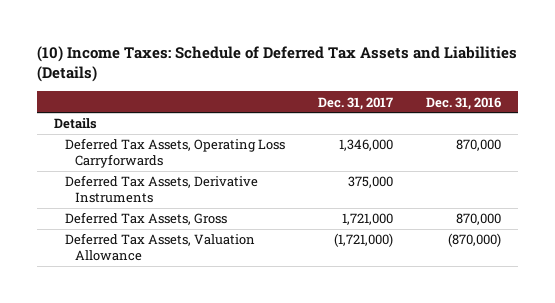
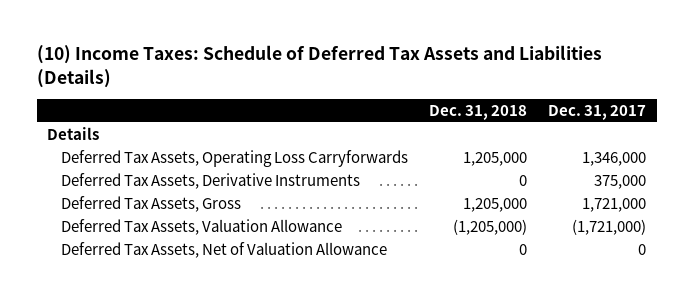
[426,96,502,110] Dec. 31, 2016 -> none
none -> [429,104,528,120] Dec. 31, 2018
none -> [60,241,387,258] Deferred Tax Assets, Net of Valuation Allowance

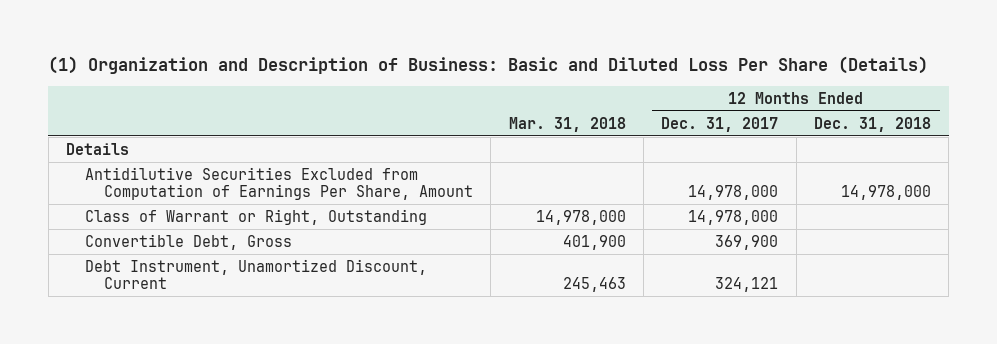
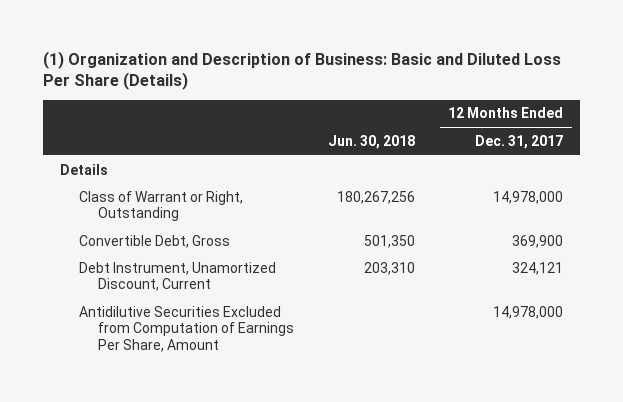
[508,116,626,132] Mar. 31, 2018 -> none
[813,116,931,132] Dec. 31, 2018 -> none
none -> [327,134,415,149] Jun. 30, 2018
[85,166,474,200] Antidilutive Securities Excluded from Computation of Earnings Per Share, Amount -> [79,305,295,353] Antidilutive Securities Excluded from Computation of Earnings Per Share, Amount

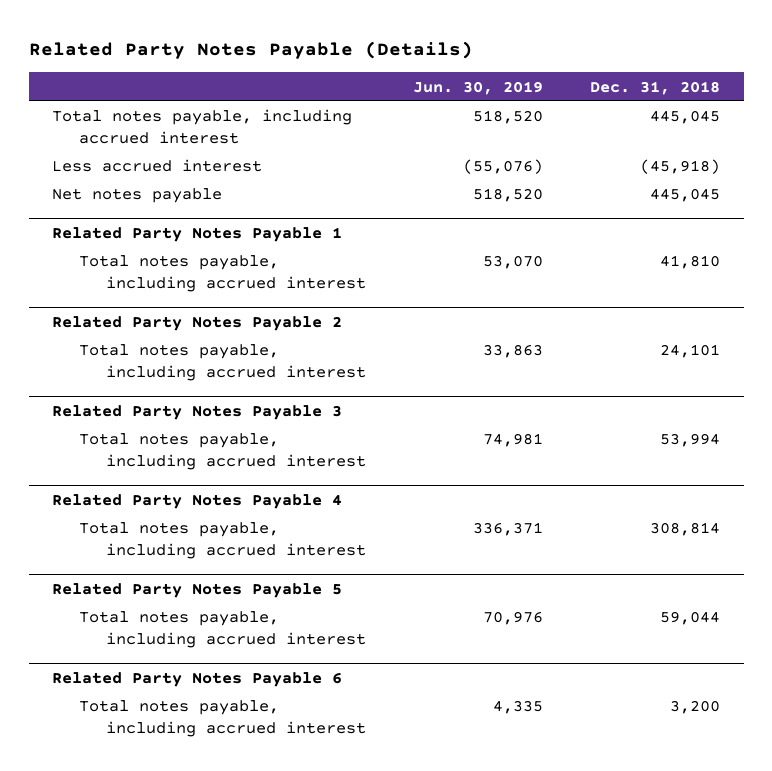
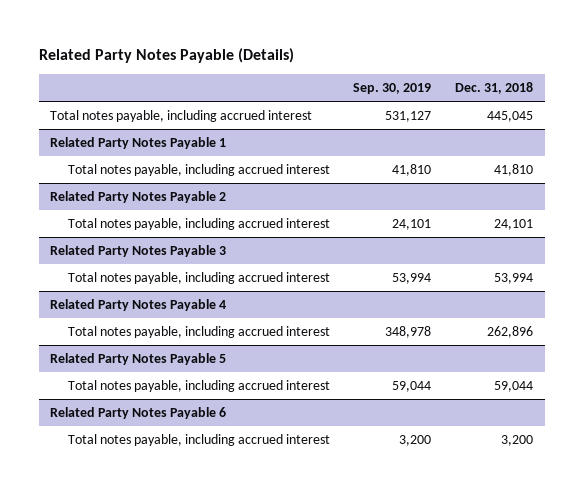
[412,80,543,95] Jun. 30, 2019 -> none
none -> [353,83,432,95] Sep. 30, 2019
[52,159,263,173] Less accrued interest -> none
[52,188,223,204] Net notes payable -> none
[650,522,721,537] 308,814 -> [487,325,534,338] 262,896

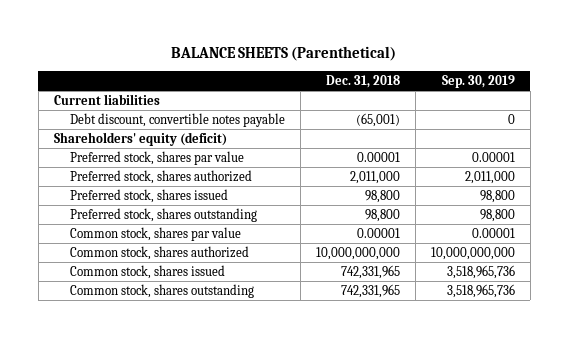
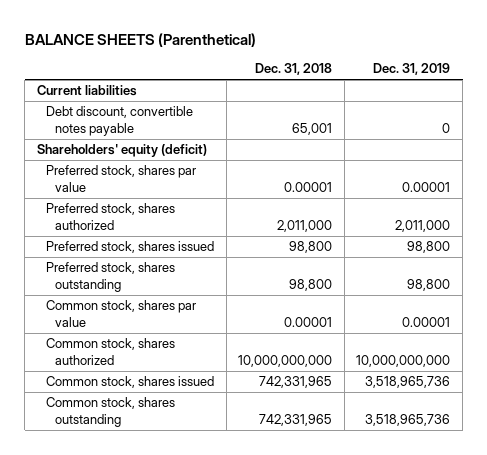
[441,75,515,89] Sep. 30, 2019 -> none
none -> [373,63,451,76] Dec. 31, 2019
[355,112,400,127] (65,001) -> [292,122,333,135] 65,001

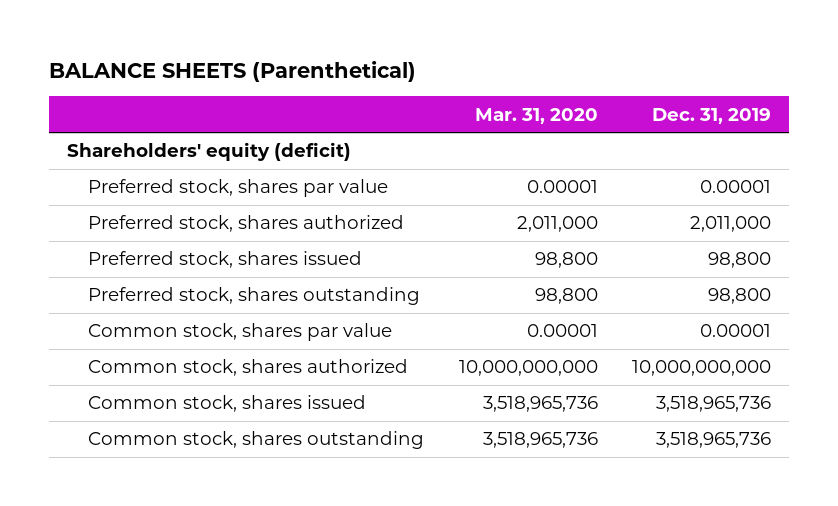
[255,63,333,76] Dec. 31, 2018 -> none
none -> [474,107,598,124] Mar. 31, 2020
[36,85,137,97] Current liabilities -> none
[45,106,193,136] Debt discount, convertible notes payable -> none

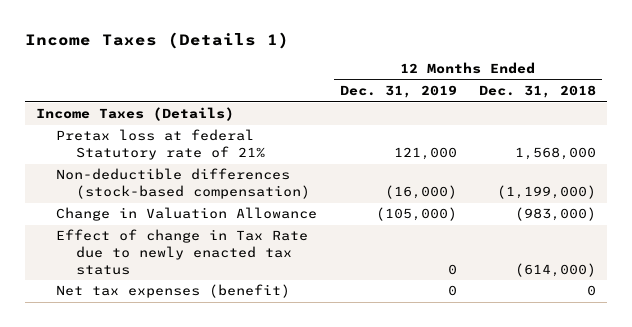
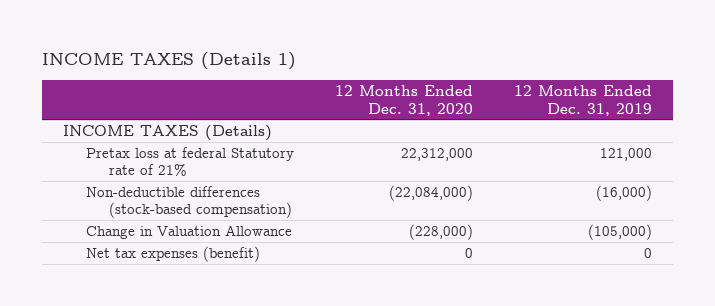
[24,31,289,49] Income Taxes (Details 1) -> [42,52,297,71] INCOME TAXES (Details 1)
[478,85,596,99] Dec. 31, 2018 -> none
none -> [334,85,473,116] 12 Months Ended Dec. 31, 2020
[36,107,235,122] Income Taxes (Details) -> [62,125,272,142] INCOME TAXES (Details)
[56,229,309,275] Effect of change in Tax Rate due to newly enacted tax status -> none

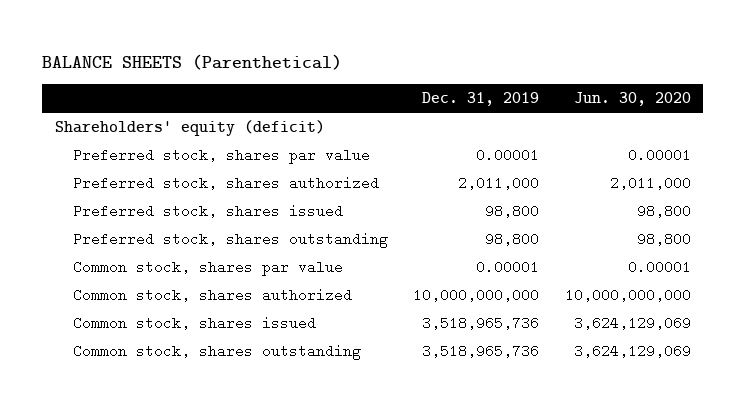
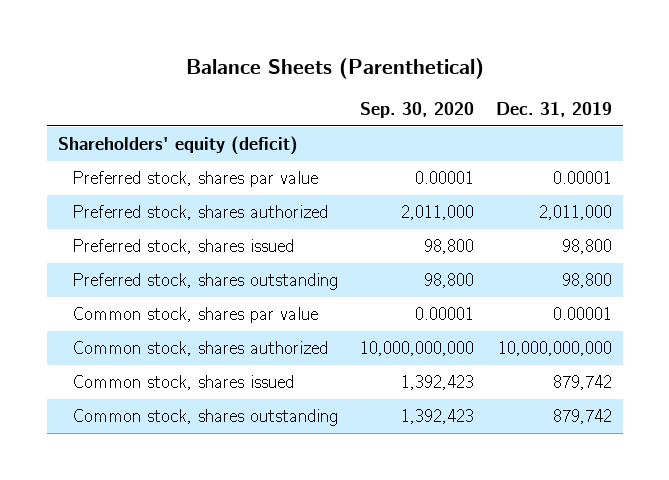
[42,53,343,70] BALANCE SHEETS (Parenthetical) -> [185,58,484,80] Balance Sheets (Parenthetical)
[573,92,691,107] Jun. 30, 2020 -> none
none -> [360,101,475,118] Sep. 30, 2020
[422,315,540,330] 3,518,965,736 -> [552,375,612,391] 879,742
[422,343,540,358] 3,518,965,736 -> [552,409,612,425] 879,742

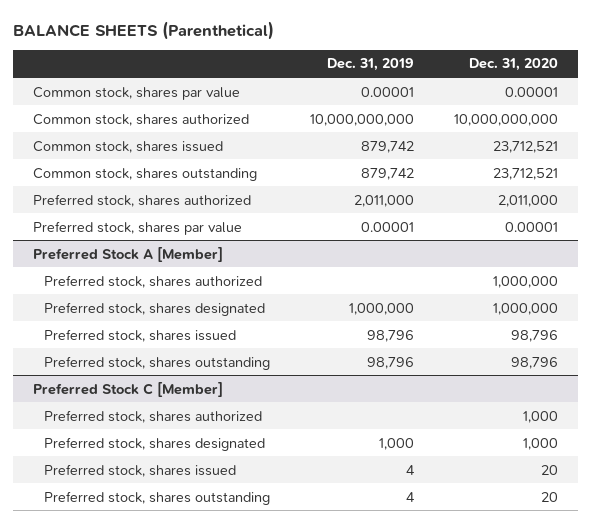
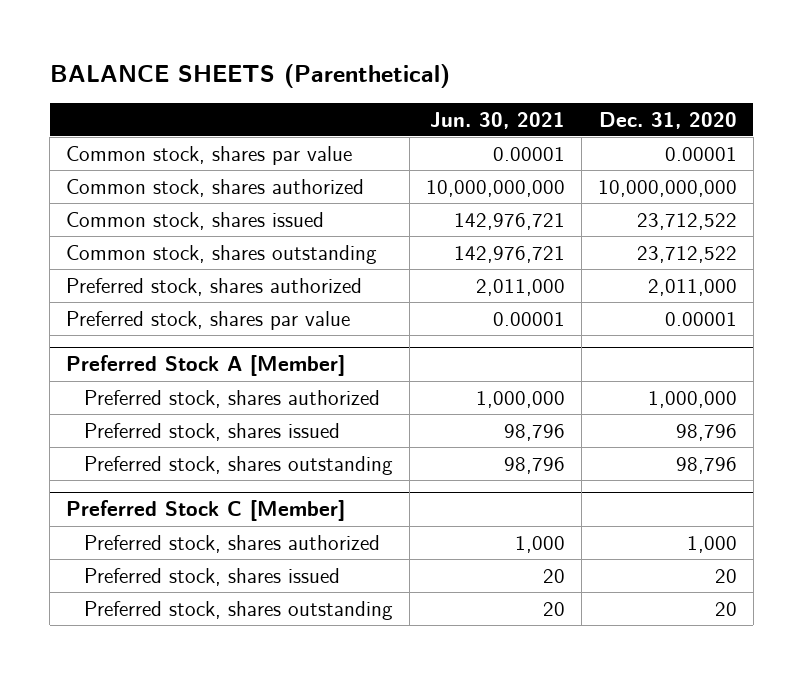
[326,58,414,72] Dec. 31, 2019 -> none
none -> [429,111,565,129] Jun. 30, 2021
[492,140,558,153] 23,712,521 -> [636,212,737,230] 23,712,522
[492,167,558,180] 23,712,521 -> [636,245,737,263] 23,712,522
[43,301,265,316] Preferred stock, shares designated -> none
[43,436,265,451] Preferred stock, shares designated -> none

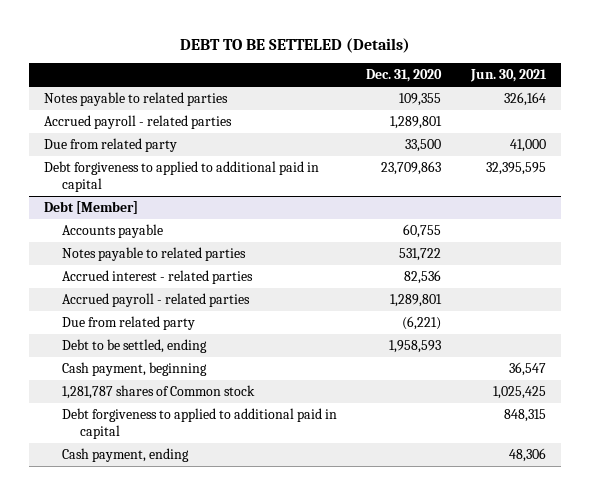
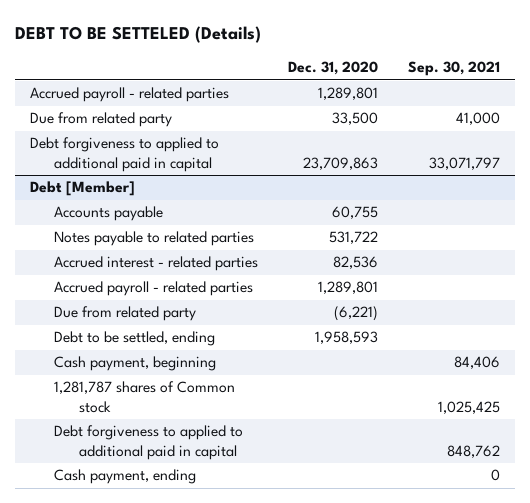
[469,69,547,83] Jun. 30, 2021 -> none
none -> [407,61,500,77] Sep. 30, 2021
[43,92,228,107] Notes payable to related parties -> none

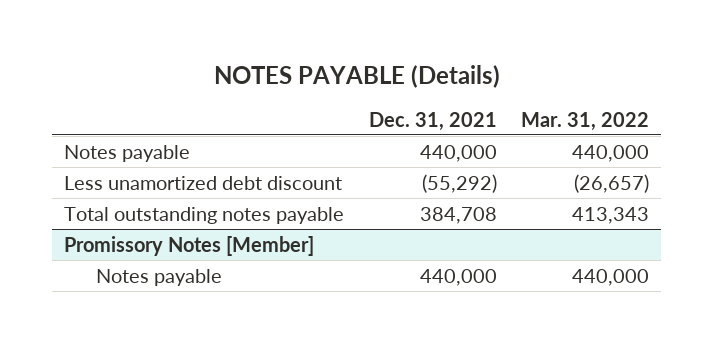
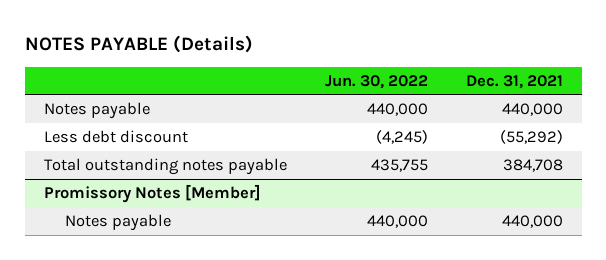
[521,111,650,131] Mar. 31, 2022 -> none
none -> [324,74,428,89] Jun. 30, 2022
[64,175,343,190] Less unamortized debt discount -> [43,130,188,144] Less debt discount

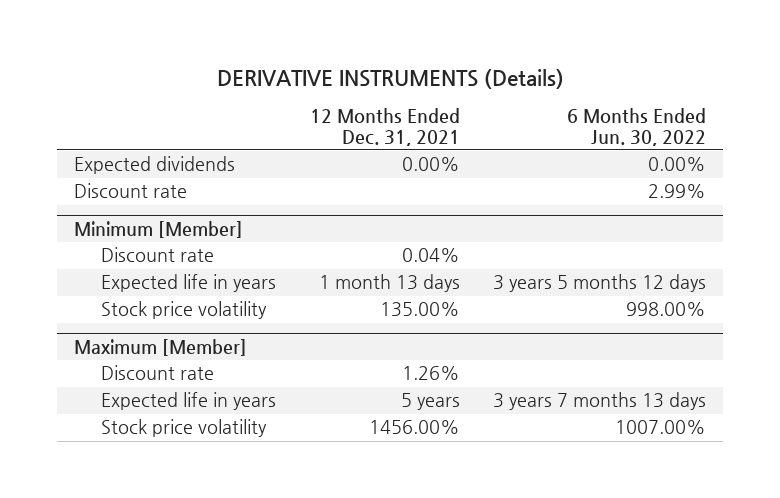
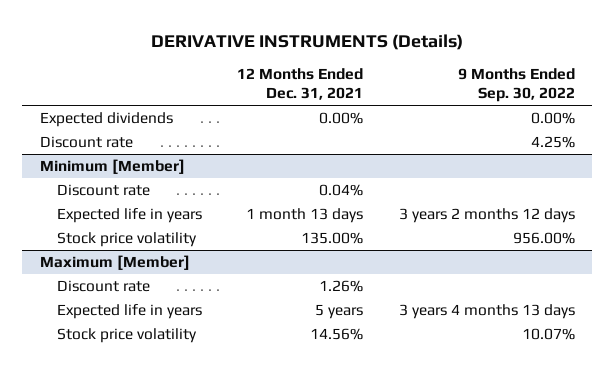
[567,107,707,146] 6 Months Ended Jun. 30, 2022 -> none
none -> [457,68,575,103] 9 Months Ended Sep. 30, 2022
[368,420,460,435] 1456.00% -> [310,328,364,341] 14.56%

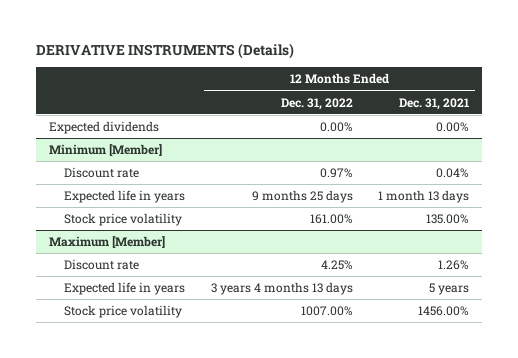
[457,68,575,103] 9 Months Ended Sep. 30, 2022 -> none
none -> [280,97,353,110] Dec. 31, 2022
[40,136,134,149] Discount rate -> none
[310,328,364,341] 14.56% -> [418,306,470,317] 1456.00%

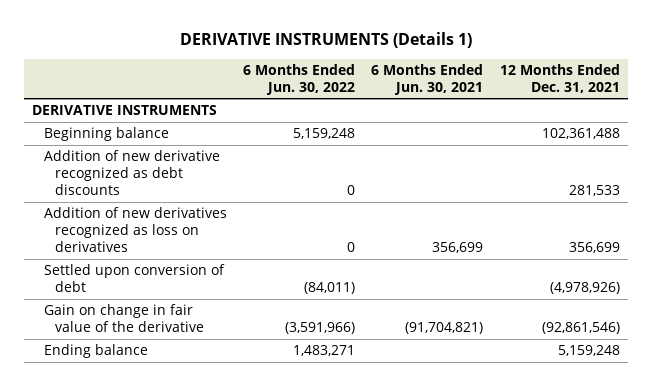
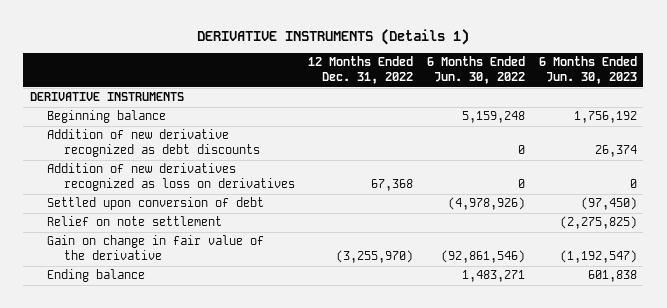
[371,63,484,95] 6 Months Ended Jun. 30, 2021 -> none
[499,63,620,93] 12 Months Ended Dec. 31, 2021 -> none
none -> [308,56,414,85] 12 Months Ended Dec. 31, 2022
none -> [538,56,637,85] 6 Months Ended Jun. 30, 2023
[304,282,356,295] (84,011) -> [447,197,525,211] (4,978,926)
none -> [46,216,222,227] Relief on note settlement
[285,322,356,335] (3,591,966) -> [440,250,525,264] (92,861,546)

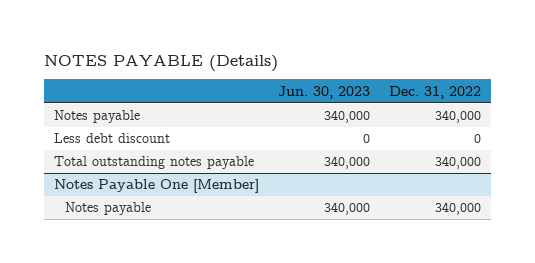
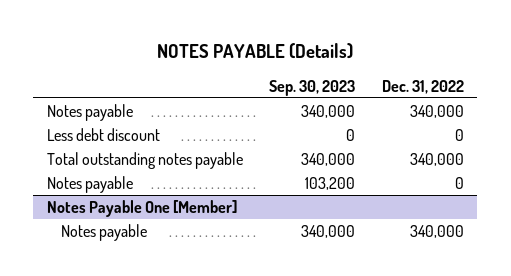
[278,85,371,99] Jun. 30, 2023 -> none
none -> [269,79,356,96] Sep. 30, 2023
none -> [46,175,133,193] Notes payable

